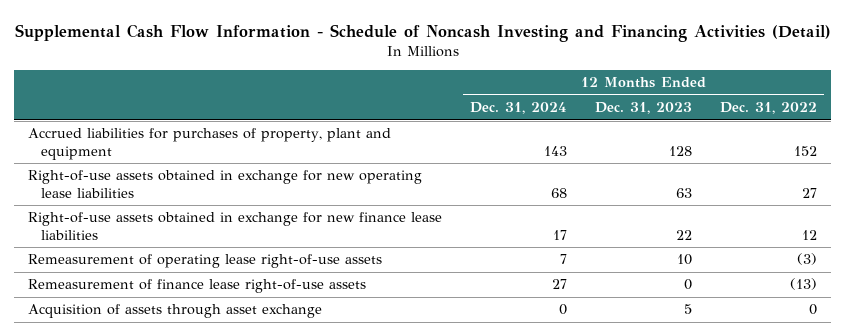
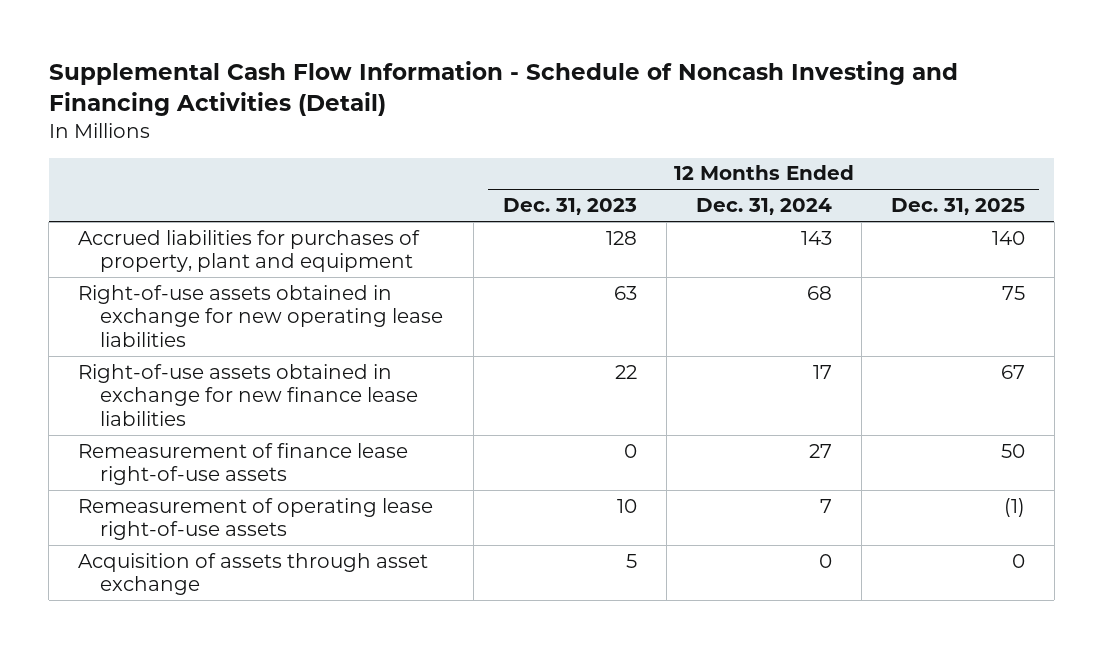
[719,102,817,115] Dec. 31, 2022 -> none
none -> [890,198,1025,216] Dec. 31, 2025
[28,254,383,269] Remeasurement of operating lease right-of-use assets -> [78,497,434,541] Remeasurement of operating lease right-of-use assets

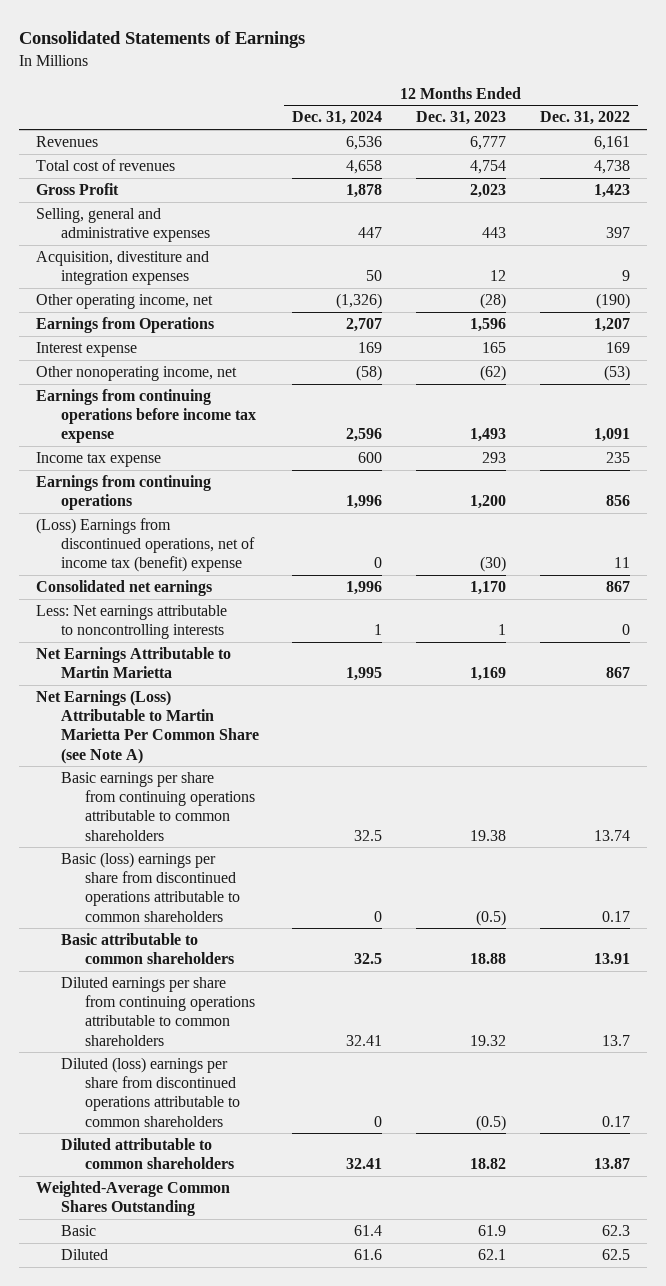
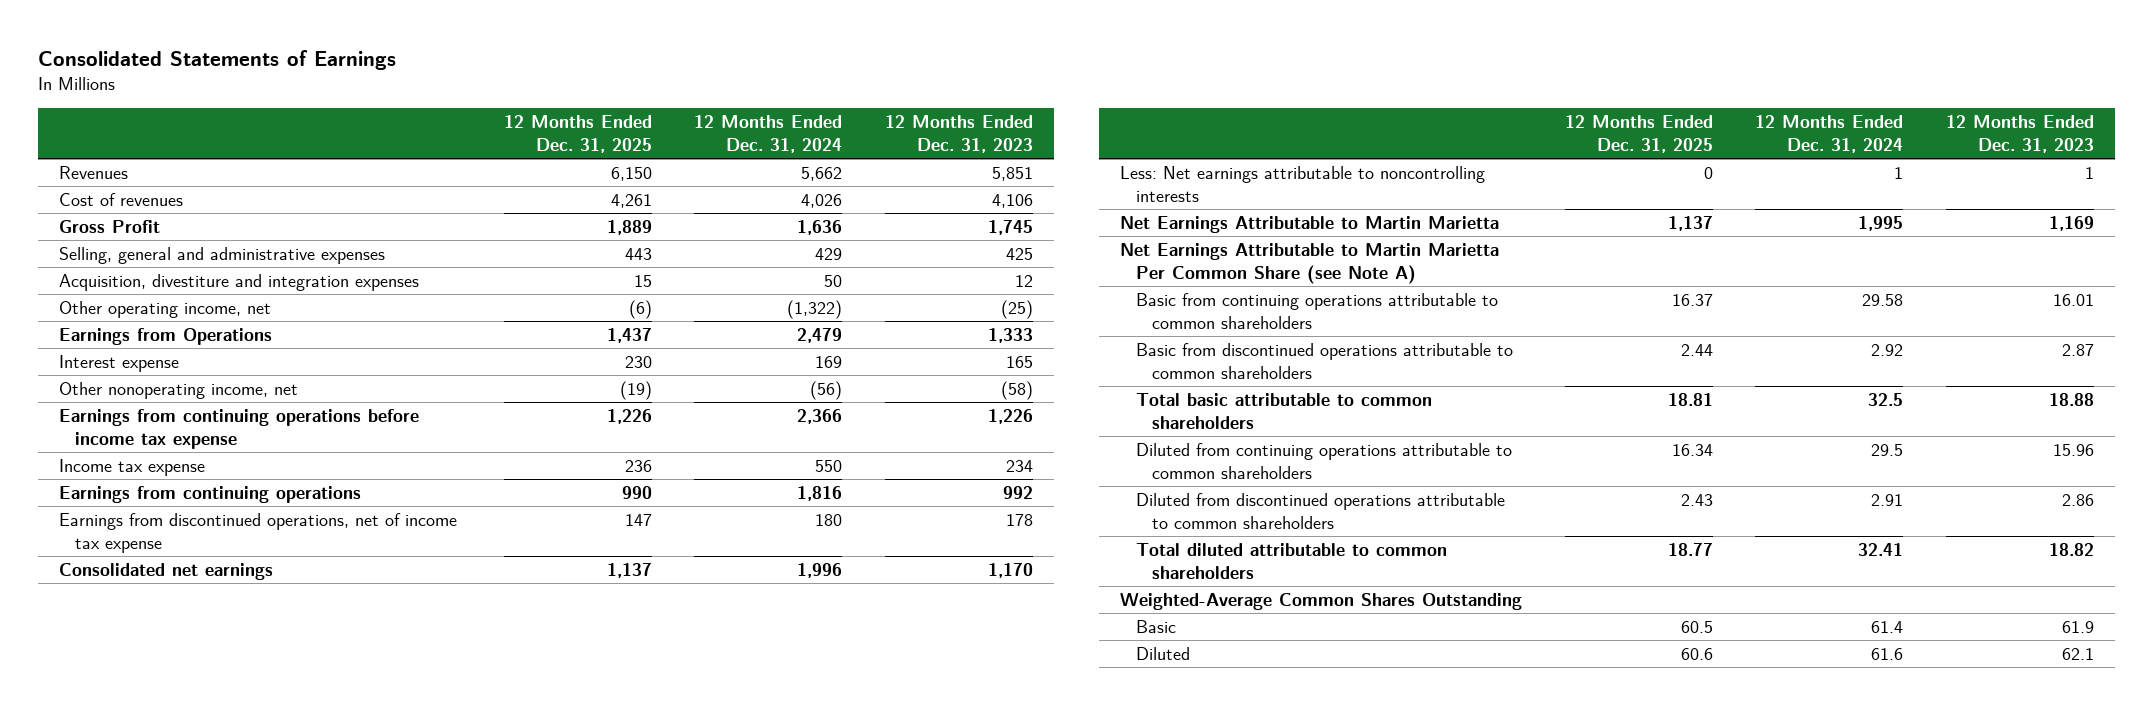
[540,111,631,126] Dec. 31, 2022 -> none
none -> [503,115,652,153] 12 Months Ended Dec. 31, 2025
[346,136,383,151] 6,536 -> [801,166,843,181] 5,662
[470,136,507,151] 6,777 -> [991,166,1033,181] 5,851
[36,159,176,172] Total cost of revenues -> [59,192,184,206] Cost of revenues
[346,160,383,175] 4,658 -> [801,193,843,208] 4,026
[470,160,507,175] 4,754 -> [991,193,1033,208] 4,106
[346,184,383,199] 1,878 -> [797,219,843,235] 1,636
[470,184,507,199] 2,023 -> [987,219,1033,235] 1,745
[358,227,383,239] 447 -> [815,247,843,260] 429
[482,227,507,239] 443 -> [1005,247,1033,260] 425
[336,293,383,310] (1,326) -> [787,299,843,319] (1,322)
[480,293,507,310] (28) -> [1000,299,1033,319] (25)
[346,318,383,333] 2,707 -> [797,327,843,343] 2,479
[470,318,507,333] 1,596 -> [987,327,1033,343] 1,333
[356,365,383,382] (58) -> [810,380,843,400] (56)
[480,365,507,382] (62) -> [1000,380,1033,400] (58)
[346,428,383,443] 2,596 -> [797,408,843,424] 2,366
[470,428,507,443] 1,493 -> [987,408,1033,424] 1,226
[358,452,383,464] 600 -> [815,459,843,472] 550
[482,452,507,464] 293 -> [1005,459,1033,472] 234
[346,495,383,510] 1,996 -> [797,485,843,501] 1,816
[470,495,507,510] 1,200 -> [1002,485,1033,499] 992
[36,518,255,573] (Loss) Earnings from discontinued operations, net of income tax (benefit) expense -> [59,512,458,553] Earnings from discontinued operations, net of income tax expense
[374,557,383,569] 0 -> [815,513,843,526] 180
[480,556,507,573] (30) -> [1005,513,1033,526] 178
[36,690,259,764] Net Earnings (Loss) Attributable to Martin Marietta Per Common Share (see Note A) -> [1120,242,1500,284] Net Earnings Attributable to Martin Marietta Per Common Share (see Note A)
[60,772,255,841] Basic earnings per share from continuing operations attributable to common shareholders -> [1136,292,1499,329] Basic from continuing operations attributable to common shareholders
[354,829,383,841] 32.5 -> [1862,293,1904,306] 29.58
[470,829,507,841] 19.38 -> [2052,293,2094,306] 16.01
[60,852,240,922] Basic (loss) earnings per share from discontinued operations attributable to common shareholders -> [1136,342,1514,379] Basic from discontinued operations attributable to common shareholders
[374,910,383,922] 0 -> [1871,343,1904,356] 2.92
[476,909,507,926] (0.5) -> [2061,343,2094,356] 2.87
[60,933,234,965] Basic attributable to common shareholders -> [1136,392,1433,429] Total basic attributable to common shareholders
[60,977,255,1046] Diluted earnings per share from continuing operations attributable to common shareholders -> [1136,442,1513,479] Diluted from continuing operations attributable to common shareholders
[346,1034,383,1046] 32.41 -> [1871,443,1904,456] 29.5
[470,1034,507,1046] 19.32 -> [2052,443,2094,456] 15.96
[60,1057,240,1127] Diluted (loss) earnings per share from discontinued operations attributable to common shareholders -> [1136,492,1506,529] Diluted from discontinued operations attributable to common shareholders
[374,1115,383,1127] 0 -> [1871,493,1904,506] 2.91
[476,1114,507,1131] (0.5) -> [2061,493,2094,506] 2.86
[60,1138,234,1170] Diluted attributable to common shareholders -> [1136,542,1448,579] Total diluted attributable to common shareholders

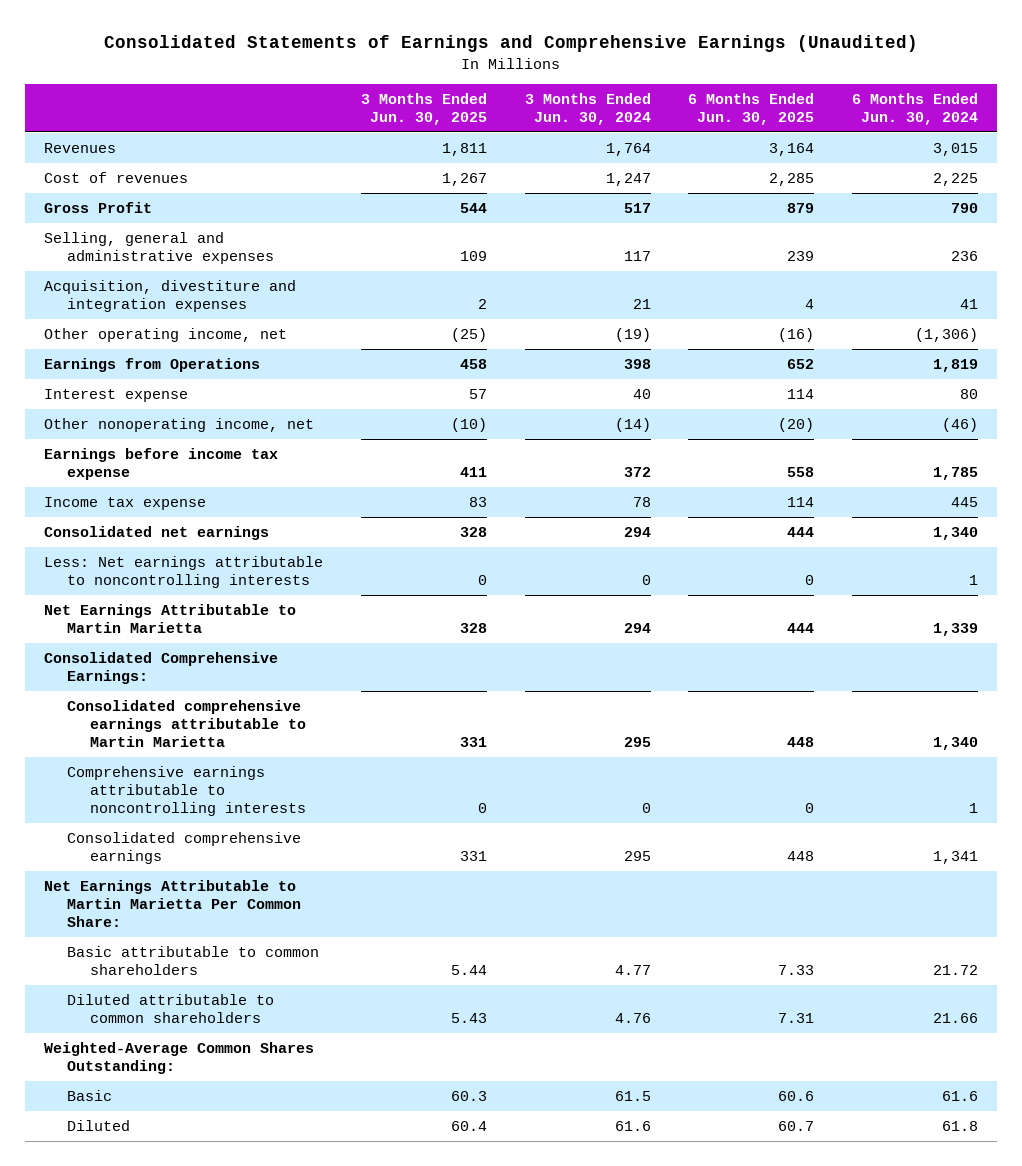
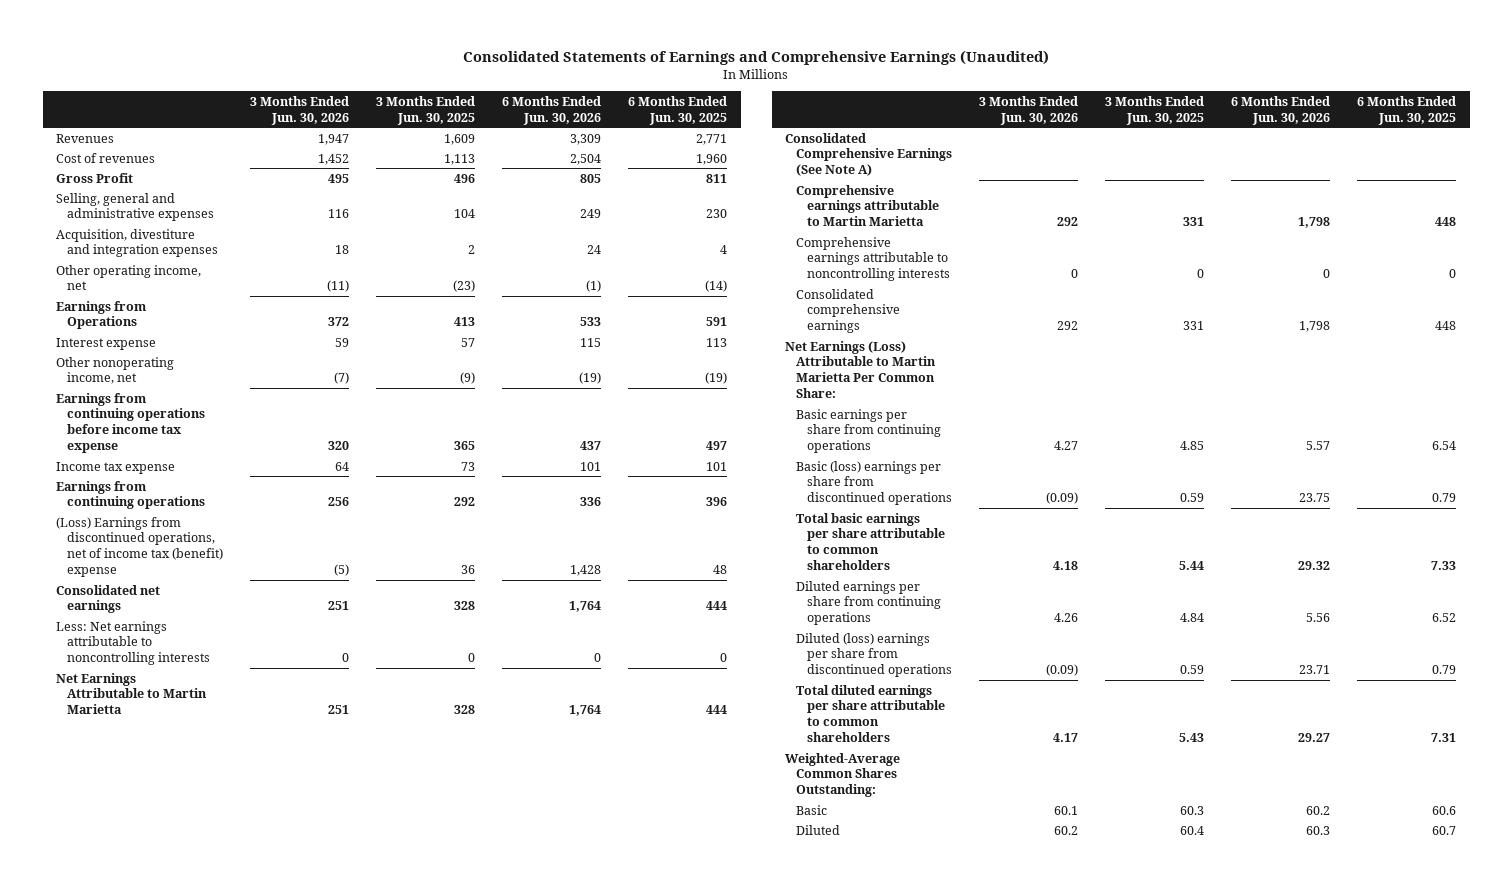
[524,92,651,125] 3 Months Ended Jun. 30, 2024 -> none
[852,92,979,125] 6 Months Ended Jun. 30, 2024 -> none
none -> [250,95,350,125] 3 Months Ended Jun. 30, 2026
none -> [502,95,602,125] 6 Months Ended Jun. 30, 2026
[441,142,487,156] 1,811 -> [444,133,476,145] 1,609
[769,142,815,156] 3,164 -> [696,133,728,145] 2,771
[441,172,487,186] 1,267 -> [444,153,476,165] 1,113
[769,172,815,186] 2,285 -> [696,153,728,165] 1,960
[459,202,487,213] 544 -> [454,173,476,183] 496
[787,202,815,213] 879 -> [706,173,728,183] 811
[459,250,487,261] 109 -> [454,209,476,219] 104
[787,250,815,261] 239 -> [706,209,728,219] 230
[450,327,487,342] (25) -> [453,280,476,293] (23)
[778,327,815,342] (16) -> [705,280,728,293] (14)
[459,358,487,369] 458 -> [454,317,476,327] 413
[787,358,815,369] 652 -> [706,317,728,327] 591
[787,388,815,399] 114 -> [706,337,728,347] 113
[450,417,487,432] (10) -> [460,372,476,385] (9)
[778,417,815,432] (20) -> [705,372,728,385] (19)
[43,447,278,480] Earnings before income tax expense -> [56,392,206,454] Earnings from continuing operations before income tax expense
[459,466,487,477] 411 -> [454,441,476,451] 365
[787,466,815,477] 558 -> [706,441,728,451] 497
[468,496,487,507] 83 -> [461,461,476,471] 73
[787,496,815,507] 114 -> [706,461,728,471] 101
none -> [56,480,206,510] Earnings from continuing operations
none -> [56,516,224,578] (Loss) Earnings from discontinued operations, net of income tax (benefit) expense
[43,651,278,684] Consolidated Comprehensive Earnings: -> [785,132,953,177] Consolidated Comprehensive Earnings (See Note A)
[67,699,307,747] Consolidated comprehensive earnings attributable to Martin Marietta -> [796,184,940,227] Comprehensive earnings attributable to Martin Marietta
[43,879,302,927] Net Earnings Attributable to Martin Marietta Per Common Share: -> [785,340,937,399] Net Earnings (Loss) Attributable to Martin Marietta Per Common Share:
none -> [796,408,942,454] Basic earnings per share from continuing operations
none -> [796,460,953,506] Basic (loss) earnings per share from discontinued operations
[67,945,320,975] Basic attributable to common shareholders -> [796,512,946,571] Total basic earnings per share attributable to common shareholders
none -> [796,580,942,626] Diluted earnings per share from continuing operations
none -> [796,632,953,678] Diluted (loss) earnings per share from discontinued operations
[67,993,275,1023] Diluted attributable to common shareholders -> [796,684,946,743] Total diluted earnings per share attributable to common shareholders

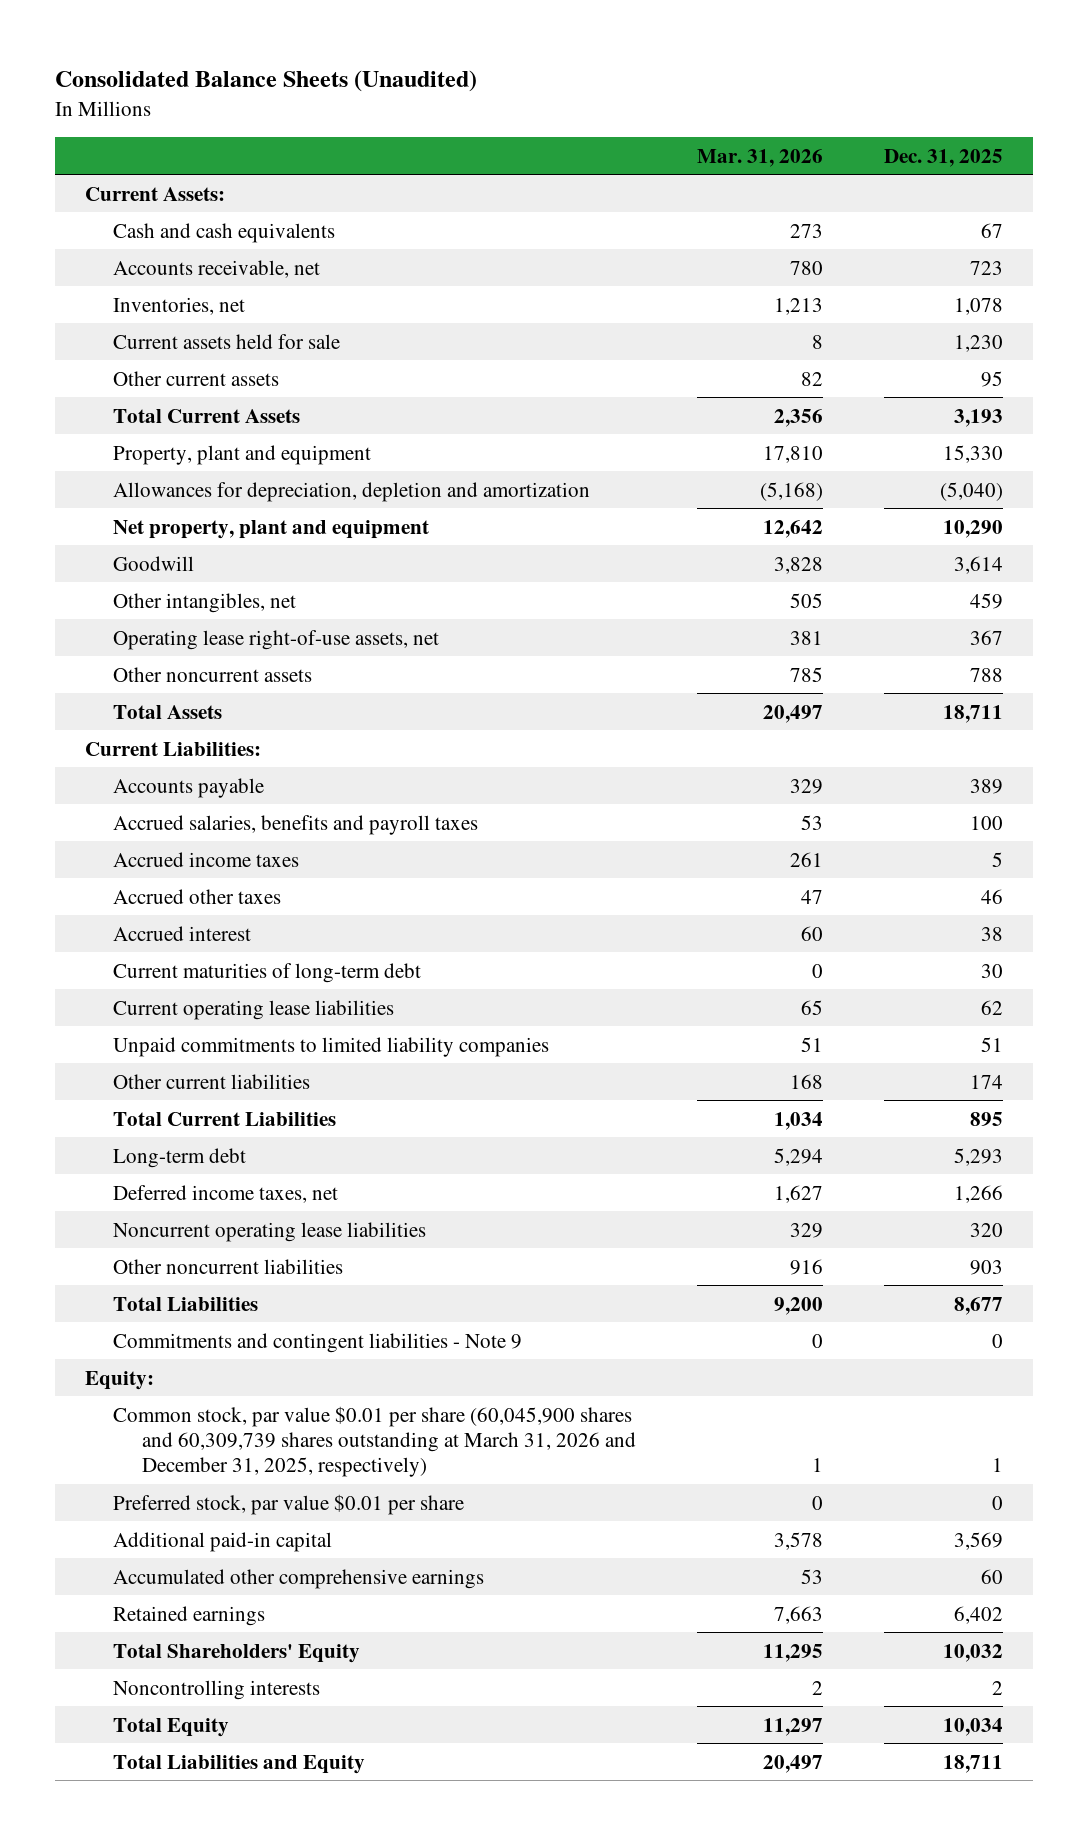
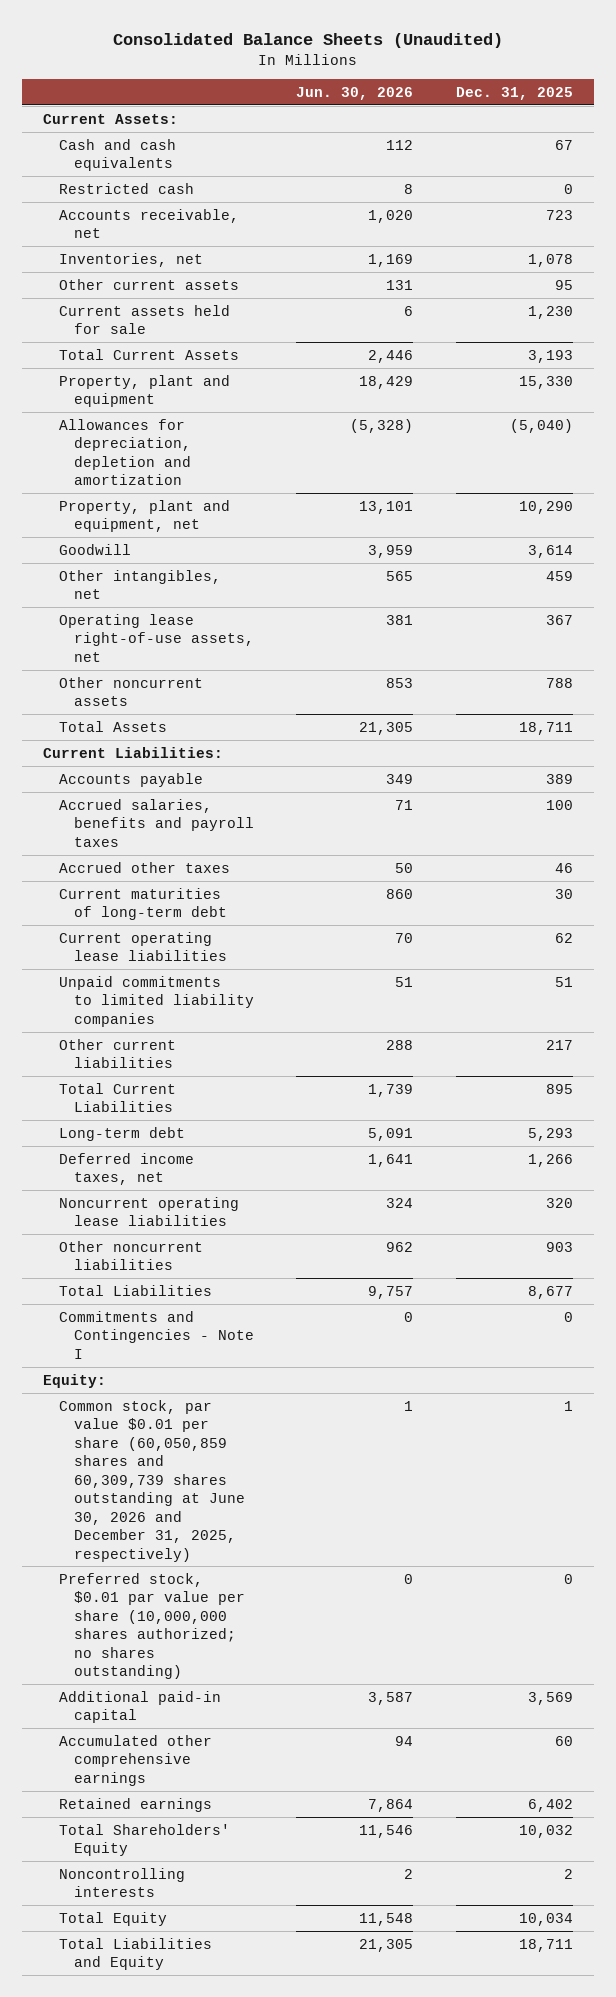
[696,148,823,167] Mar. 31, 2026 -> none
none -> [296,86,414,100] Jun. 30, 2026
none -> [58,182,194,194] Restricted cash
[113,333,341,349] Current assets held for sale -> [58,304,230,335] Current assets held for sale
[113,519,430,539] Net property, plant and equipment -> [58,499,230,533] Property, plant and equipment, net
[113,851,300,867] Accrued income taxes -> none
[113,925,252,941] Accrued interest -> none
[969,1074,1003,1089] 174 -> [545,1039,573,1050] 217
[113,1332,523,1353] Commitments and contingent liabilities - Note 9 -> [58,1310,255,1359] Commitments and Contingencies - Note I
[113,1405,636,1478] Common stock, par value $0.01 per share (60,045,900 shares and 60,309,739 shares outstanding at March 31, 2026 and December 31, 2025, respectively) -> [58,1399,246,1562] Common stock, par value $0.01 per share (60,050,859 shares and 60,309,739 shares outstanding at June 30, 2026 and December 31, 2025, respectively)
[113,1493,465,1515] Preferred stock, par value $0.01 per share -> [58,1572,246,1680] Preferred stock, $0.01 par value per share (10,000,000 shares authorized; no shares outstanding)

